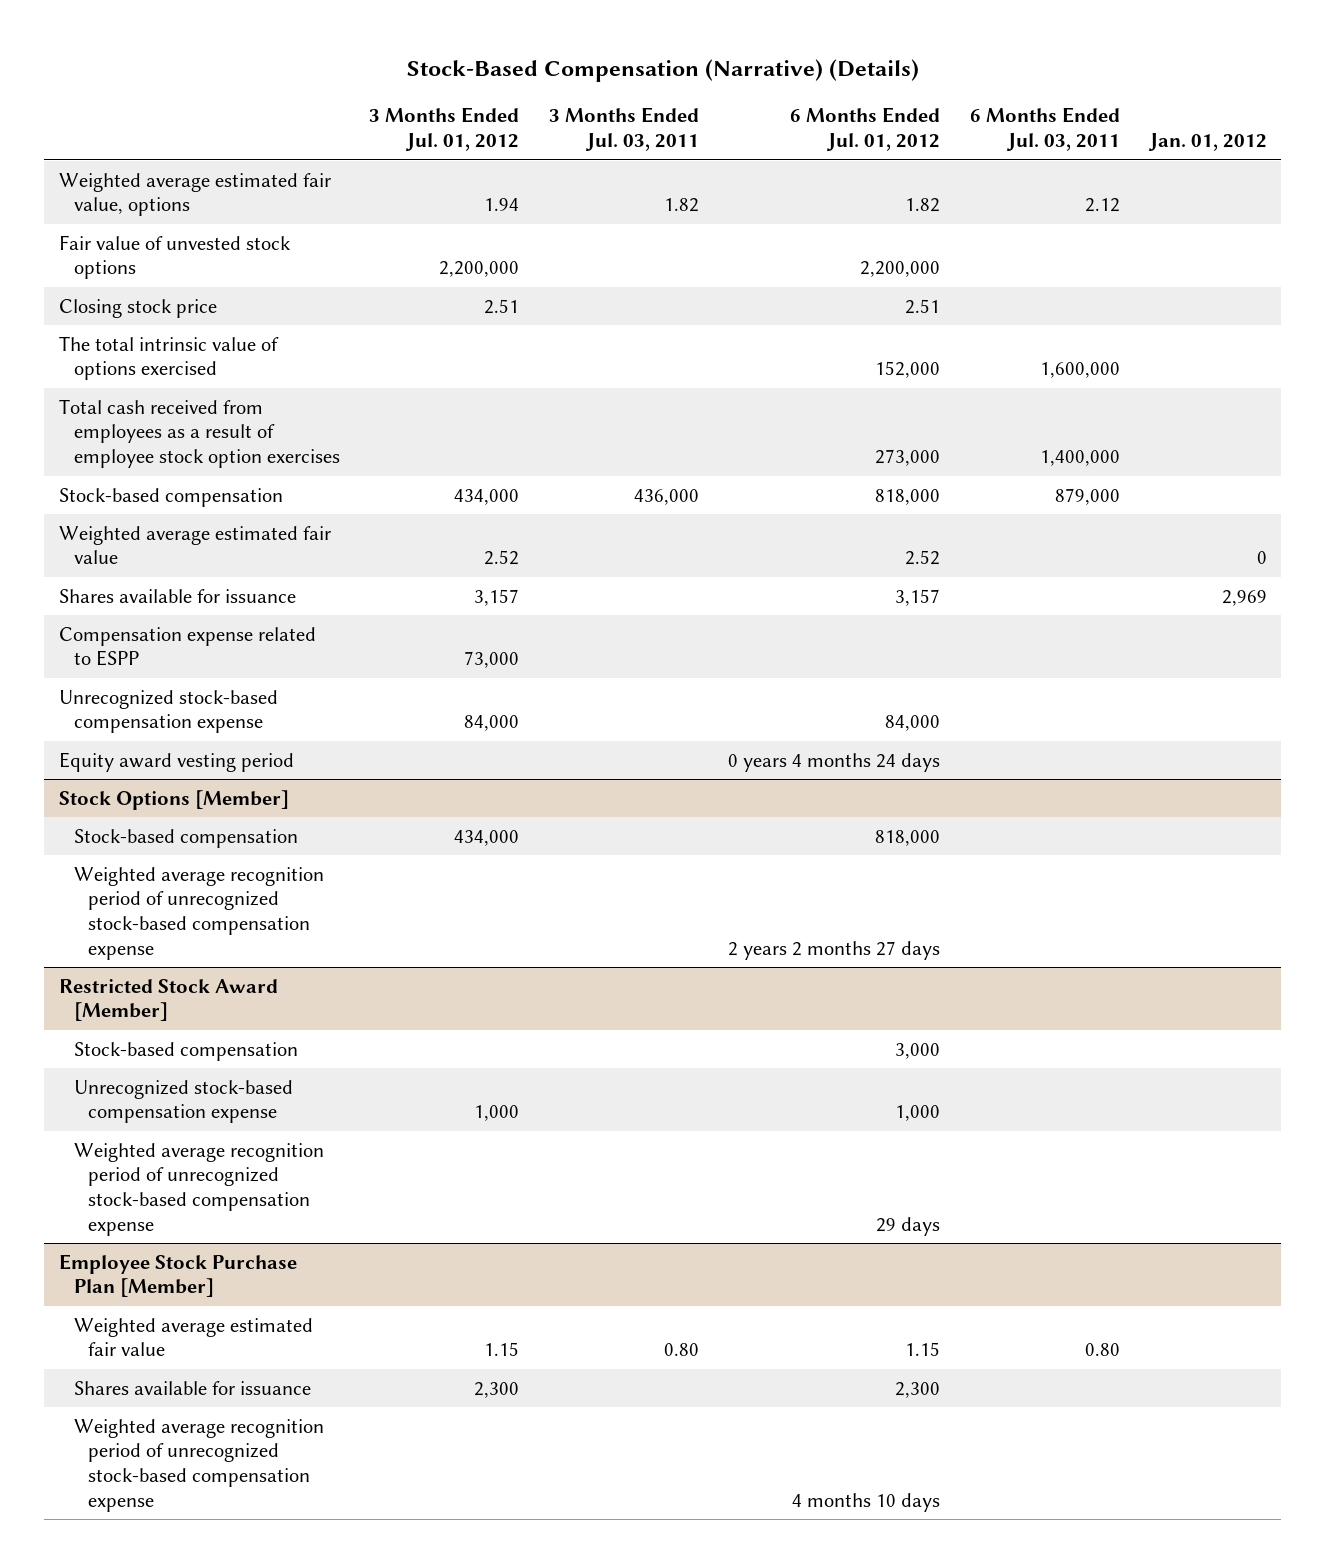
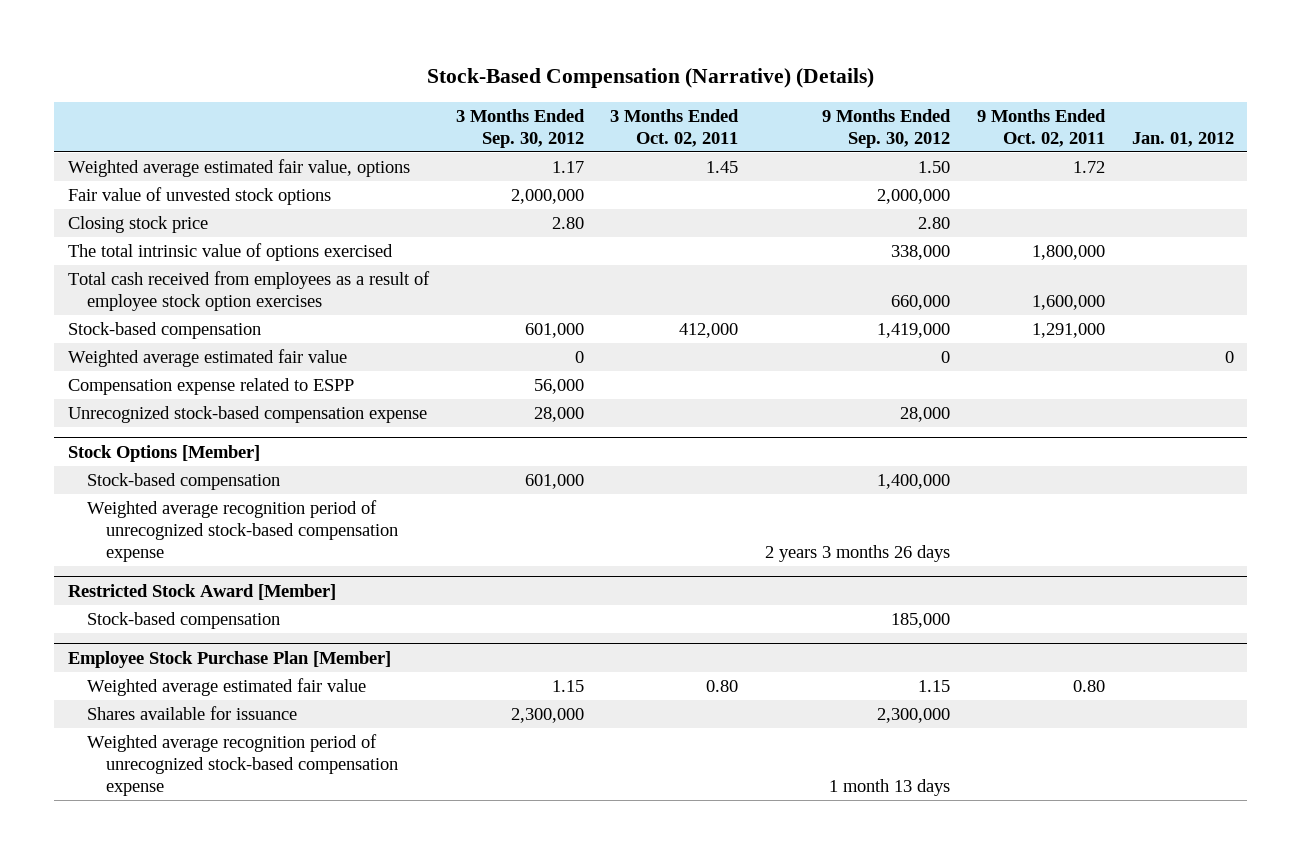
[369,107,520,151] 3 Months Ended Jul. 01, 2012 -> none
[548,107,699,151] 3 Months Ended Jul. 03, 2011 -> none
[790,107,941,151] 6 Months Ended Jul. 01, 2012 -> none
[970,107,1121,151] 6 Months Ended Jul. 03, 2011 -> none
none -> [455,108,585,148] 3 Months Ended Sep. 30, 2012
none -> [610,108,740,147] 3 Months Ended Oct. 02, 2011
none -> [822,108,952,148] 9 Months Ended Sep. 30, 2012
none -> [976,108,1106,147] 9 Months Ended Oct. 02, 2011
[59,588,297,603] Shares available for issuance -> none
[59,751,295,772] Equity award vesting period -> none
[73,1079,293,1124] Unrecognized stock-based compensation expense -> none
[73,1142,324,1236] Weighted average recognition period of unrecognized stock-based compensation expense -> none

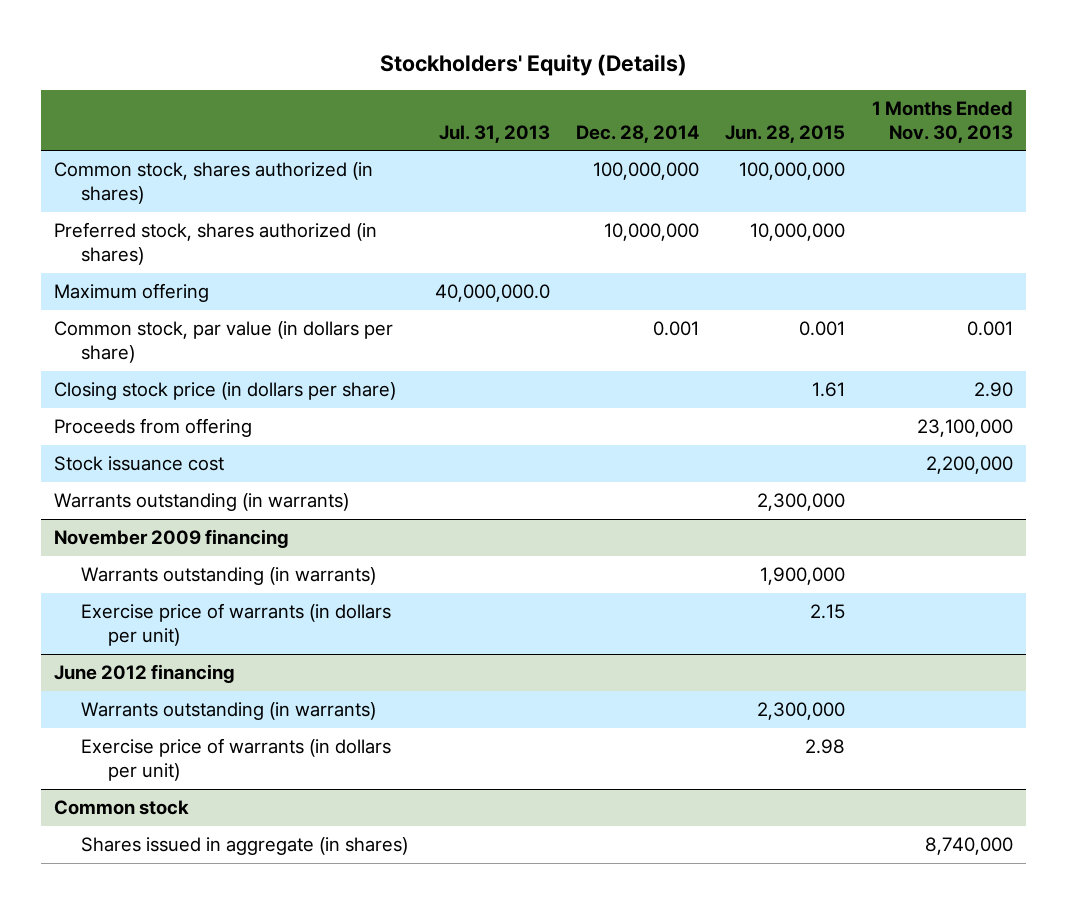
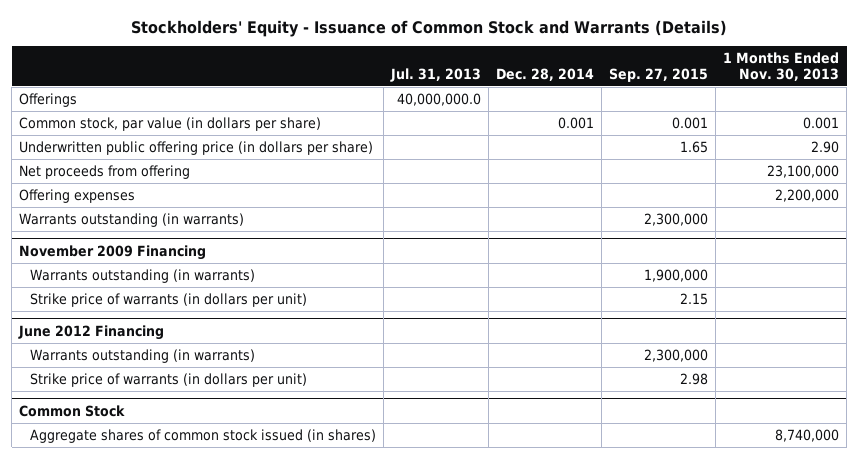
[379,53,687,76] Stockholders' Equity (Details) -> [131,19,728,37] Stockholders' Equity - Issuance of Common Stock and Warrants (Details)
[725,124,846,143] Jun. 28, 2015 -> none
none -> [609,67,709,82] Sep. 27, 2015
[54,162,374,205] Common stock, shares authorized (in shares) -> none
[54,222,378,266] Preferred stock, shares authorized (in shares) -> none
[54,283,210,303] Maximum offering -> [19,92,78,107] Offerings
[54,382,397,401] Closing stock price (in dollars per share) -> [19,140,374,155] Underwritten public offering price (in dollars per share)
[54,418,253,438] Proceeds from offering -> [19,164,191,179] Net proceeds from offering
[54,456,225,472] Stock issuance cost -> [19,188,136,203] Offering expenses
[54,529,290,549] November 2009 financing -> [19,244,207,260] November 2009 Financing
[81,603,392,647] Exercise price of warrants (in dollars per unit) -> [30,292,308,307] Strike price of warrants (in dollars per unit)
[54,664,236,684] June 2012 financing -> [18,324,165,340] June 2012 Financing
[81,738,392,782] Exercise price of warrants (in dollars per unit) -> [30,372,308,387] Strike price of warrants (in dollars per unit)
[54,800,190,816] Common stock -> [19,404,126,417] Common Stock
[81,837,409,856] Shares issued in aggregate (in shares) -> [30,428,377,443] Aggregate shares of common stock issued (in shares)

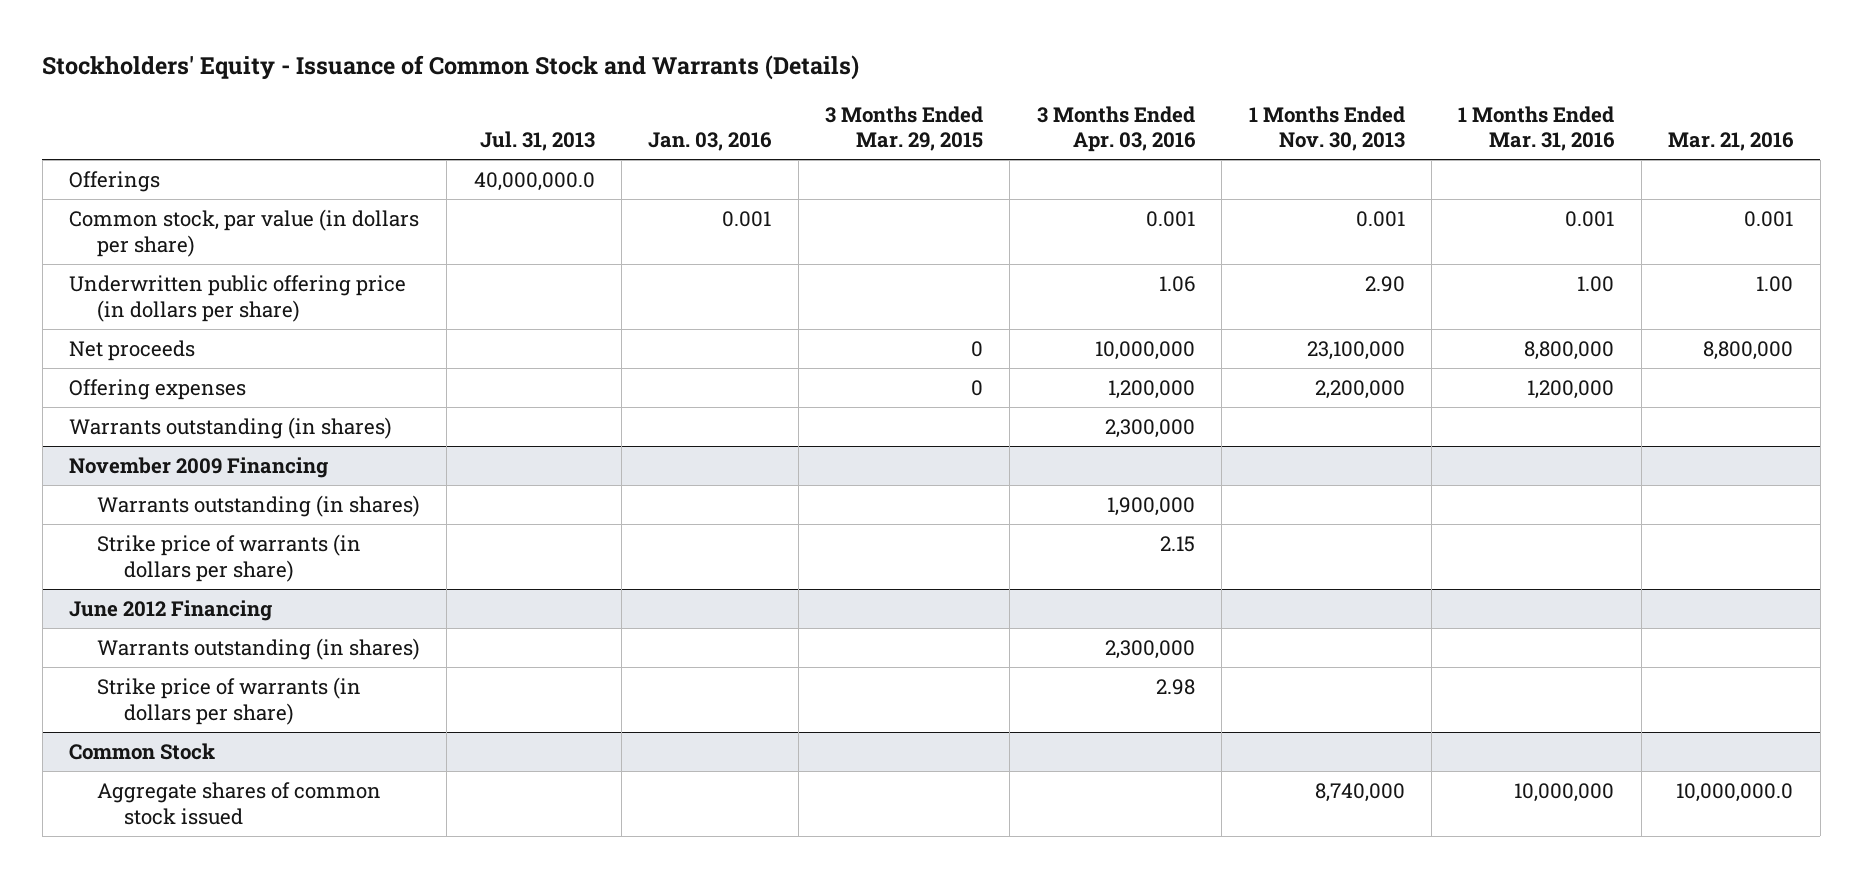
[496,67,595,81] Dec. 28, 2014 -> none
[609,67,709,82] Sep. 27, 2015 -> none
none -> [648,132,773,152] Jan. 03, 2016
none -> [825,105,984,152] 3 Months Ended Mar. 29, 2015
none -> [1036,105,1196,153] 3 Months Ended Apr. 03, 2016
none -> [1458,105,1616,152] 1 Months Ended Mar. 31, 2016
none -> [1668,132,1795,152] Mar. 21, 2016
[19,164,191,179] Net proceeds from offering -> [69,340,196,362] Net proceeds
[19,212,245,227] Warrants outstanding (in warrants) -> [69,417,393,440] Warrants outstanding (in shares)
[30,268,256,283] Warrants outstanding (in warrants) -> [96,495,420,518] Warrants outstanding (in shares)
[30,292,308,307] Strike price of warrants (in dollars per unit) -> [96,534,361,582] Strike price of warrants (in dollars per share)
[30,348,256,363] Warrants outstanding (in warrants) -> [96,638,420,661] Warrants outstanding (in shares)
[30,372,308,387] Strike price of warrants (in dollars per unit) -> [96,677,361,725] Strike price of warrants (in dollars per share)
[30,428,377,443] Aggregate shares of common stock issued (in shares) -> [96,782,381,825] Aggregate shares of common stock issued

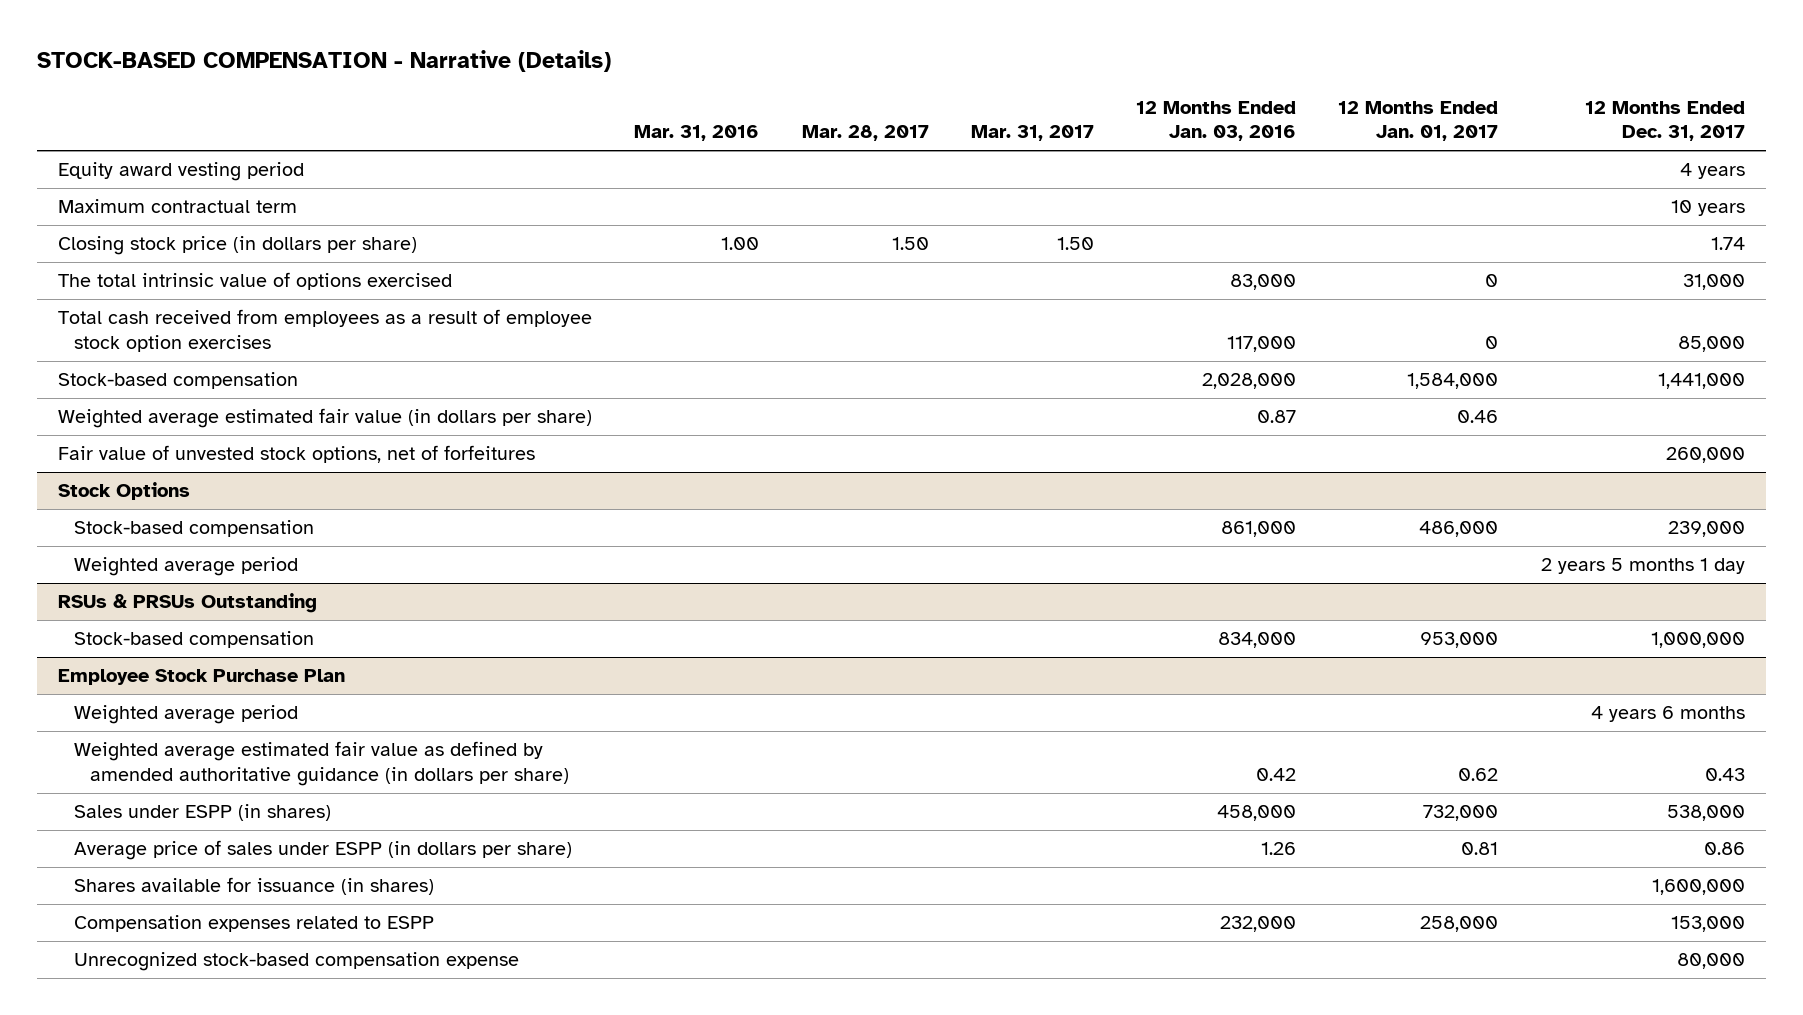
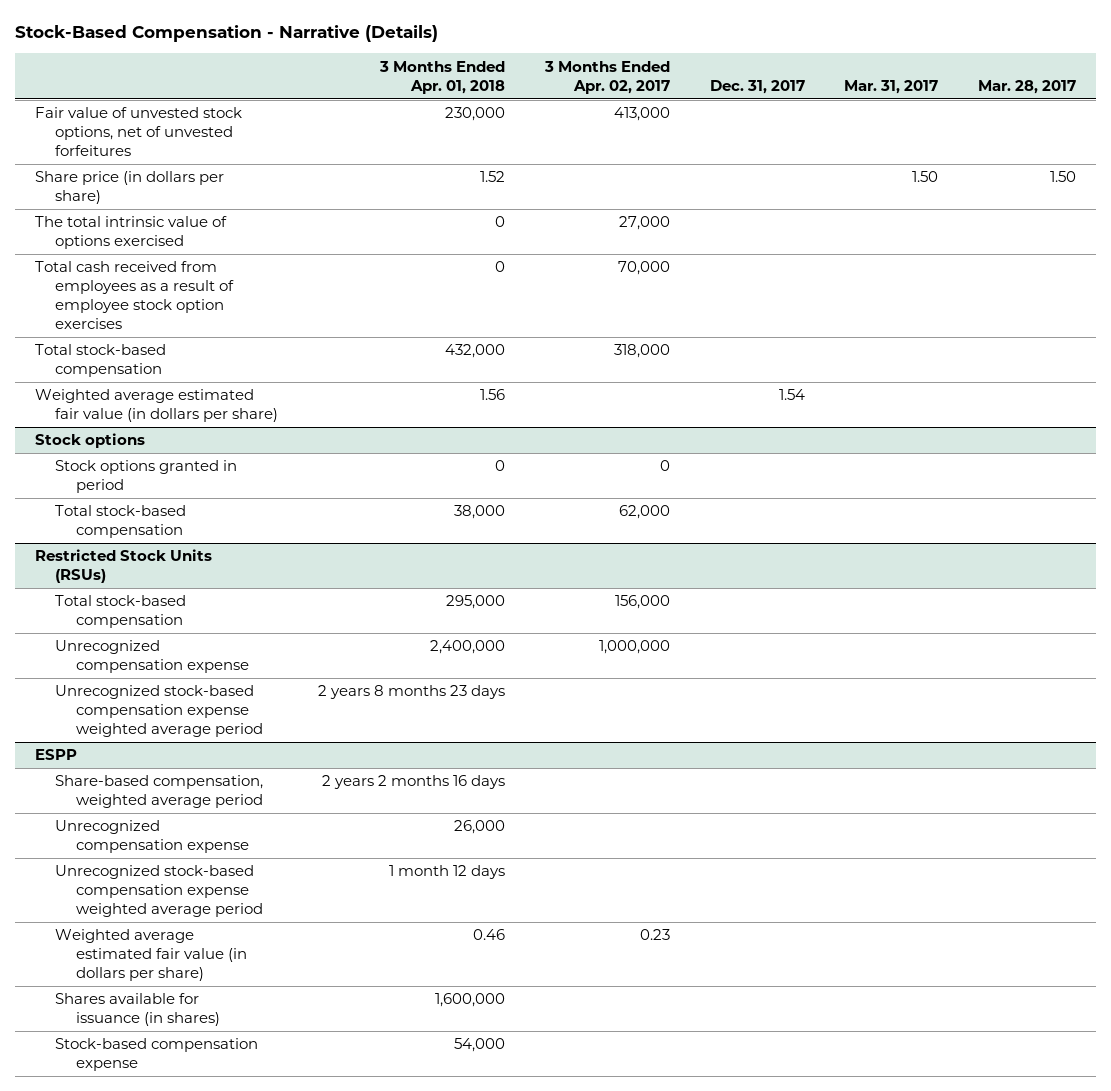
[36,50,611,73] STOCK-BASED COMPENSATION - Narrative (Details) -> [15,25,439,43] Stock-Based Compensation - Narrative (Details)
[634,125,760,142] Mar. 31, 2016 -> none
[1136,100,1297,142] 12 Months Ended Jan. 03, 2016 -> none
[1338,100,1499,142] 12 Months Ended Jan. 01, 2017 -> none
[1584,100,1745,142] 12 Months Ended Dec. 31, 2017 -> none
none -> [379,60,506,94] 3 Months Ended Apr. 01, 2018
none -> [543,60,670,94] 3 Months Ended Apr. 02, 2017
none -> [709,79,805,94] Dec. 31, 2017
[57,162,304,182] Equity award vesting period -> none
[57,199,297,214] Maximum contractual term -> none
none -> [35,107,243,157] Fair value of unvested stock options, net of unvested forfeitures
[57,236,417,256] Closing stock price (in dollars per share) -> [35,171,225,205] Share price (in dollars per share)
[57,372,298,390] Stock-based compensation -> [35,344,167,378] Total stock-based compensation
[57,445,535,464] Fair value of unvested stock options, net of forfeitures -> none
[74,557,299,577] Weighted average period -> none
[57,593,317,614] RSUs & PRSUs Outstanding -> none
[74,631,315,649] Stock-based compensation -> none
[74,804,332,822] Sales under ESPP (in shares) -> none
[74,840,573,861] Average price of sales under ESPP (in dollars per share) -> none
[57,482,190,501] Stock Options -> [35,433,146,449] Stock options
none -> [55,460,238,494] Stock options granted in period
[74,520,315,538] Stock-based compensation -> [55,505,187,539] Total stock-based compensation
none -> [35,549,213,584] Restricted Stock Units (RSUs)
none -> [55,595,187,629] Total stock-based compensation
none -> [55,640,249,674] Unrecognized compensation expense
none -> [55,685,263,738] Unrecognized stock-based compensation expense weighted average period
[57,669,345,686] Employee Stock Purchase Plan -> [35,749,78,761] ESPP
none -> [55,775,264,809] Share-based compensation, weighted average period
none -> [55,820,249,854] Unrecognized compensation expense
[74,705,299,725] Weighted average period -> [55,865,263,918] Unrecognized stock-based compensation expense weighted average period
[74,741,570,787] Weighted average estimated fair value as defined by amended authoritative guidance (in dollars per share) -> [55,929,247,982] Weighted average estimated fair value (in dollars per share)
[74,952,520,972] Unrecognized stock-based compensation expense -> none
[74,915,435,933] Compensation expenses related to ESPP -> [55,1038,259,1072] Stock-based compensation expense

